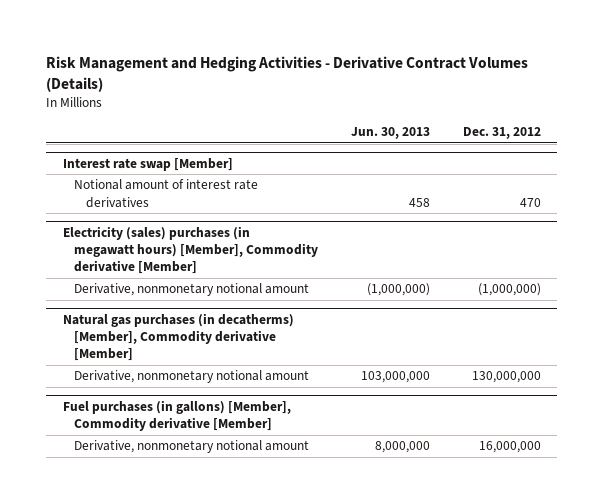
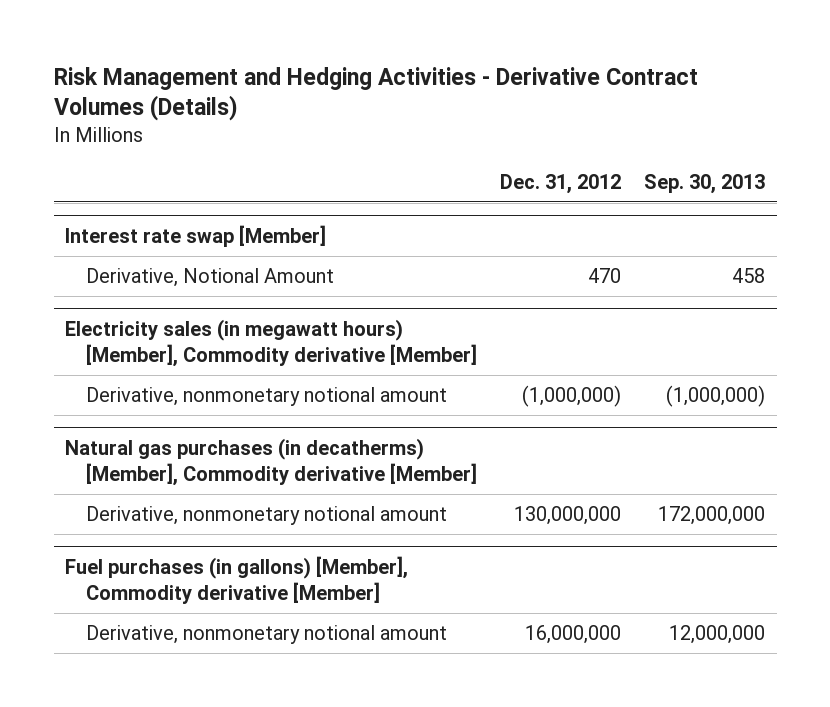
[351,127,431,140] Jun. 30, 2013 -> none
none -> [644,174,766,195] Sep. 30, 2013
[74,179,259,208] Notional amount of interest rate derivatives -> none
none -> [86,268,335,288] Derivative, Notional Amount
[62,225,319,275] Electricity (sales) purchases (in megawatt hours) [Member], Commodity derivative [Member] -> [65,318,478,367] Electricity sales (in megawatt hours) [Member], Commodity derivative [Member]

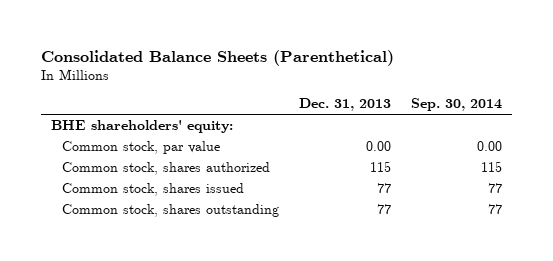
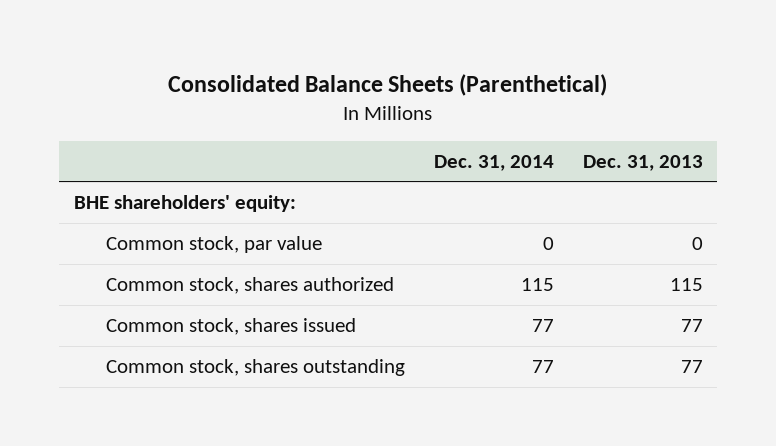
[411,98,503,112] Sep. 30, 2014 -> none
none -> [434,154,555,171] Dec. 31, 2014
[365,141,391,152] 0.00 -> [691,237,703,251] 0

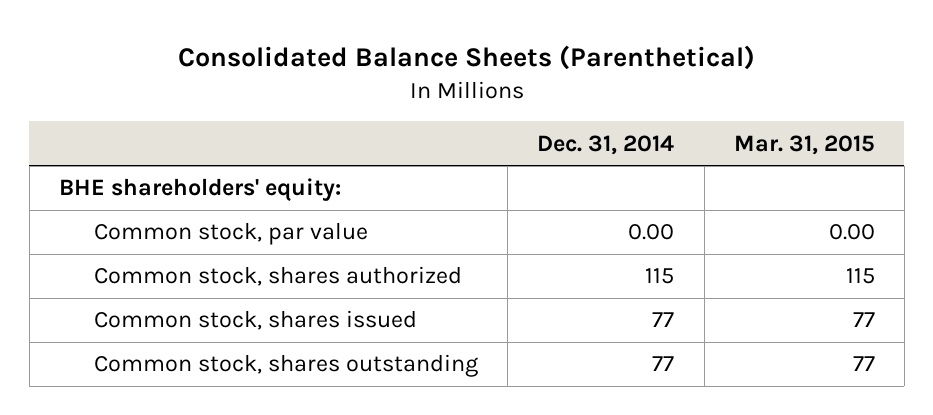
[582,154,703,171] Dec. 31, 2013 -> none
none -> [733,134,875,155] Mar. 31, 2015
[543,237,555,251] 0 -> [628,224,675,241] 0.00

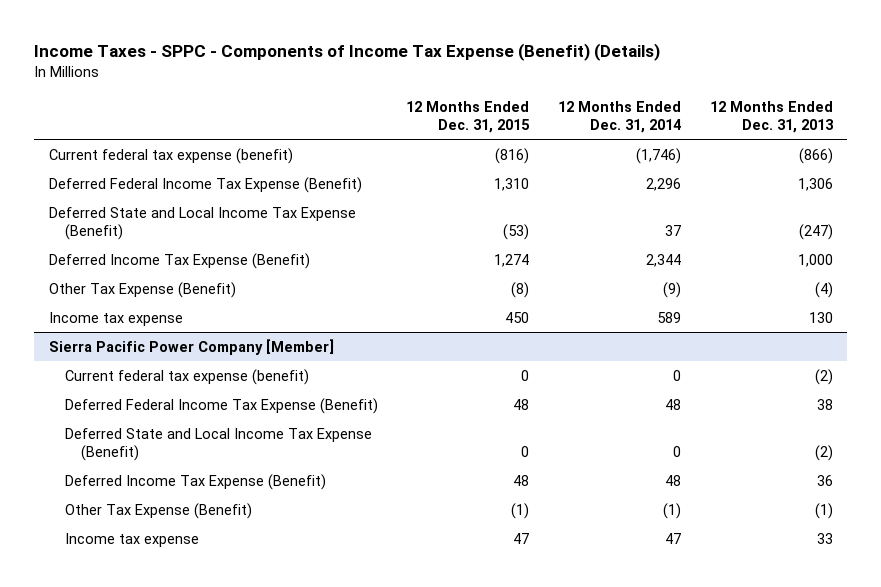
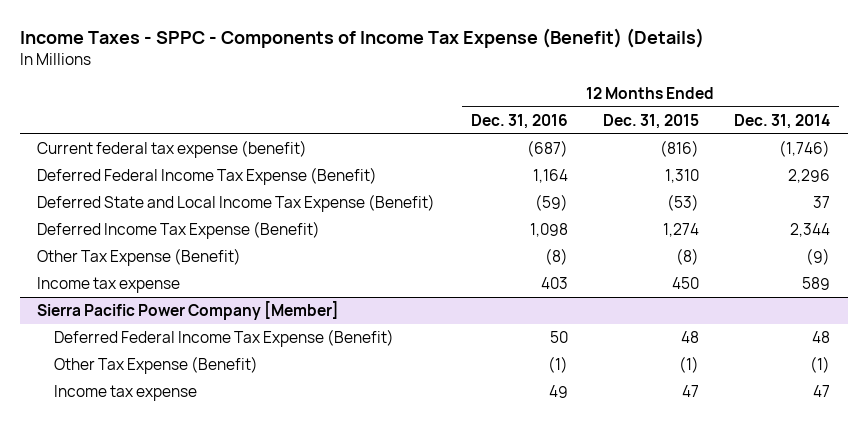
[709,100,834,133] 12 Months Ended Dec. 31, 2013 -> none
none -> [470,113,568,129] Dec. 31, 2016
[64,368,309,385] Current federal tax expense (benefit) -> none
[64,427,372,462] Deferred State and Local Income Tax Expense (Benefit) -> none
[64,473,326,490] Deferred Income Tax Expense (Benefit) -> none

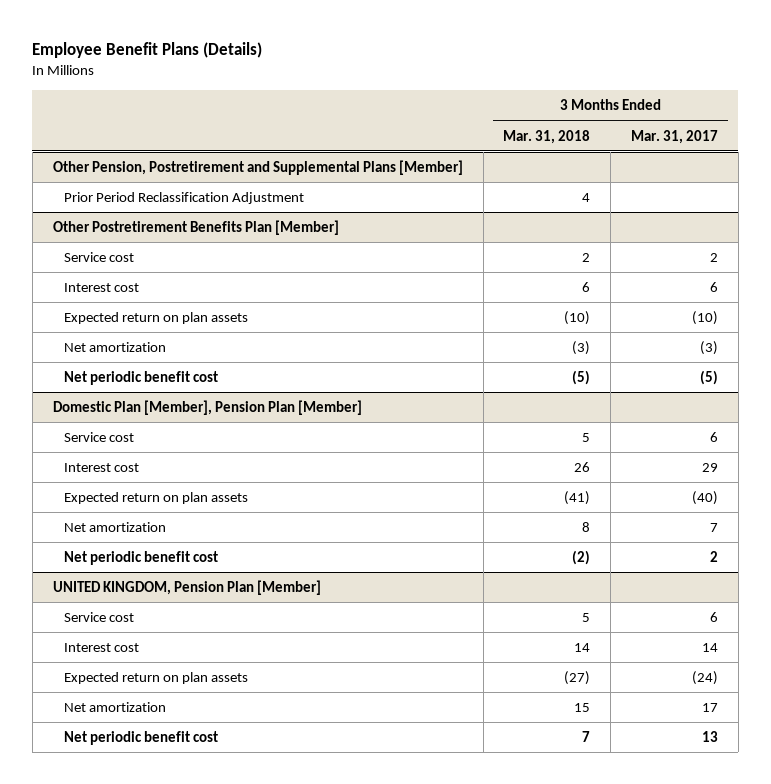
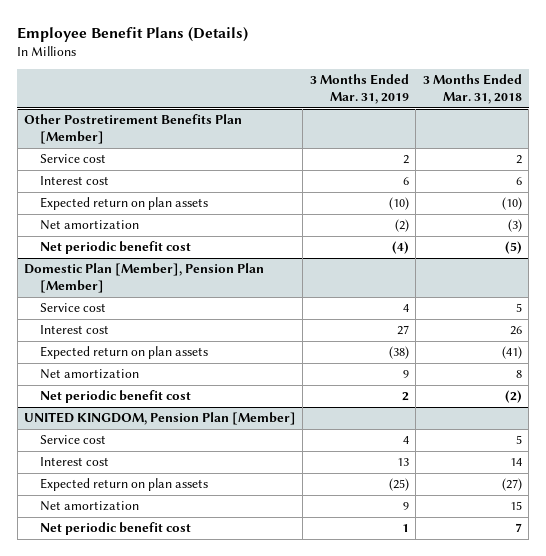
[630,129,718,144] Mar. 31, 2017 -> none
none -> [309,74,409,105] 3 Months Ended Mar. 31, 2019
[52,160,463,176] Other Pension, Postretirement and Supplemental Plans [Member] -> none
[64,192,305,205] Prior Period Reclassification Adjustment -> none

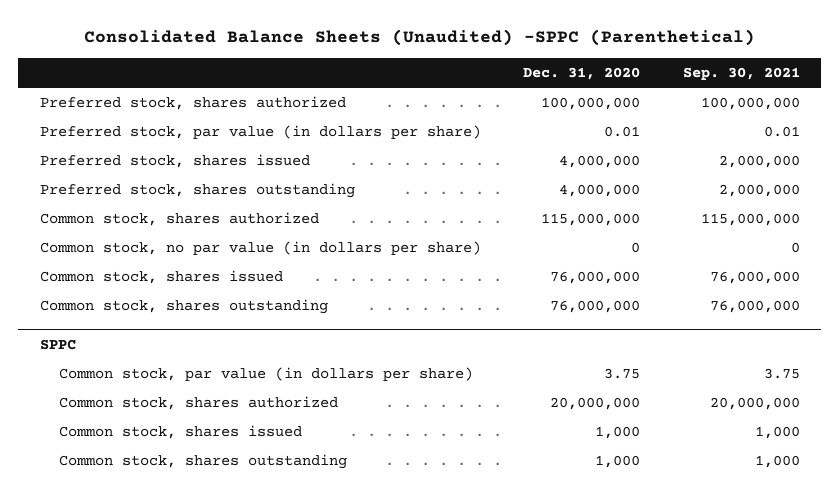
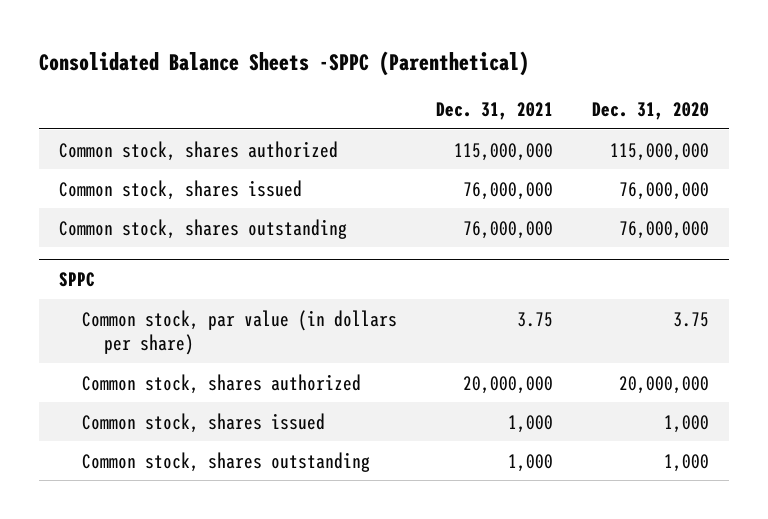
[83,29,755,47] Consolidated Balance Sheets (Unaudited) -SPPC (Parenthetical) -> [39,50,530,76] Consolidated Balance Sheets -SPPC (Parenthetical)
[682,67,800,81] Sep. 30, 2021 -> none
none -> [435,101,553,120] Dec. 31, 2021
[39,96,346,111] Preferred stock, shares authorized -> none
[39,125,481,140] Preferred stock, par value (in dollars per share) -> none
[39,154,310,169] Preferred stock, shares issued -> none
[39,183,355,199] Preferred stock, shares outstanding -> none
[39,241,481,256] Common stock, no par value (in dollars per share) -> none

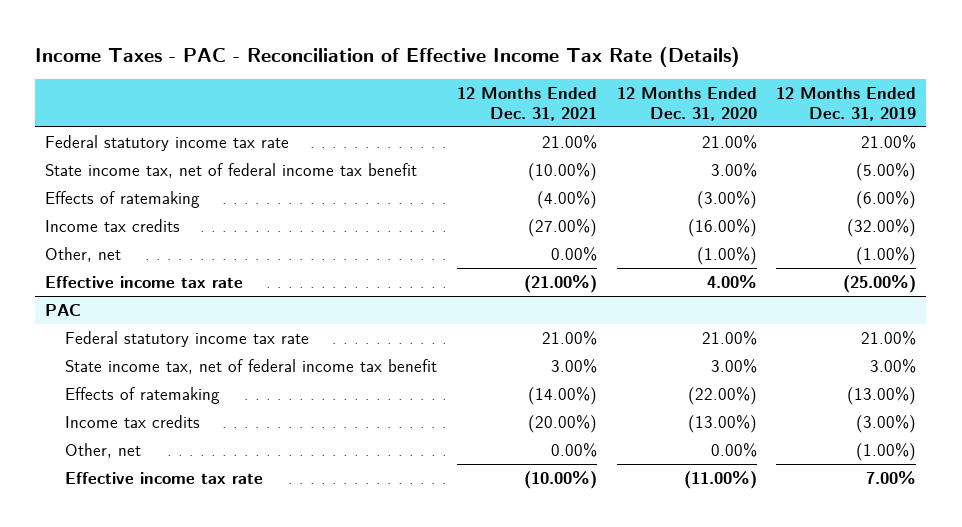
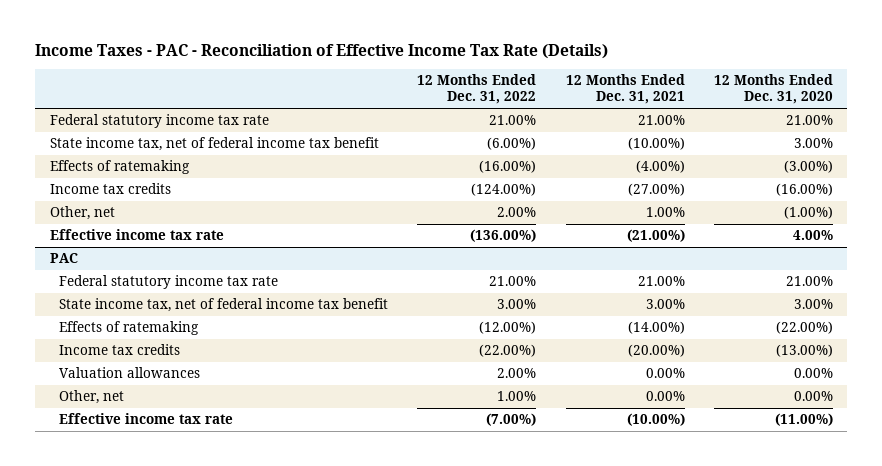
[776,86,917,121] 12 Months Ended Dec. 31, 2019 -> none
none -> [417,74,537,105] 12 Months Ended Dec. 31, 2022
[551,246,598,261] 0.00% -> [645,207,685,218] 1.00%
none -> [59,367,201,379] Valuation allowances

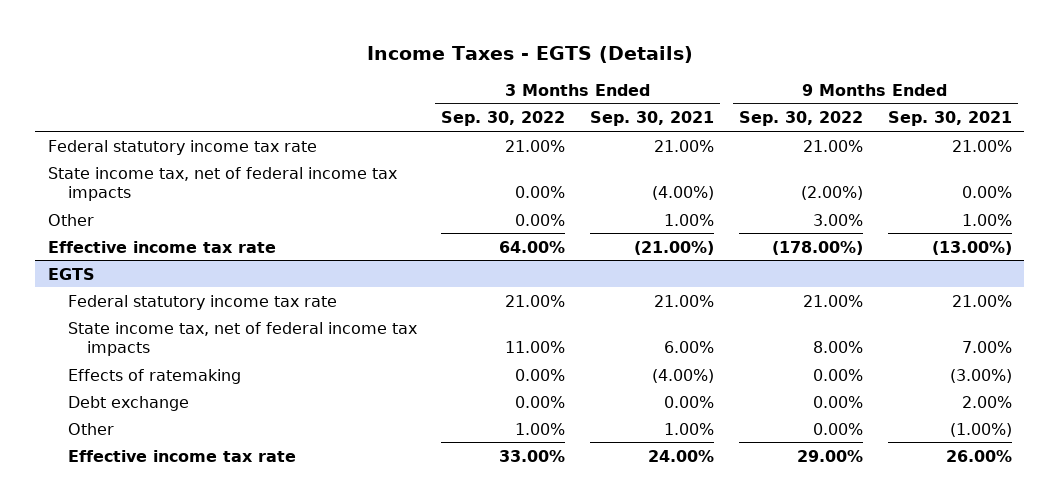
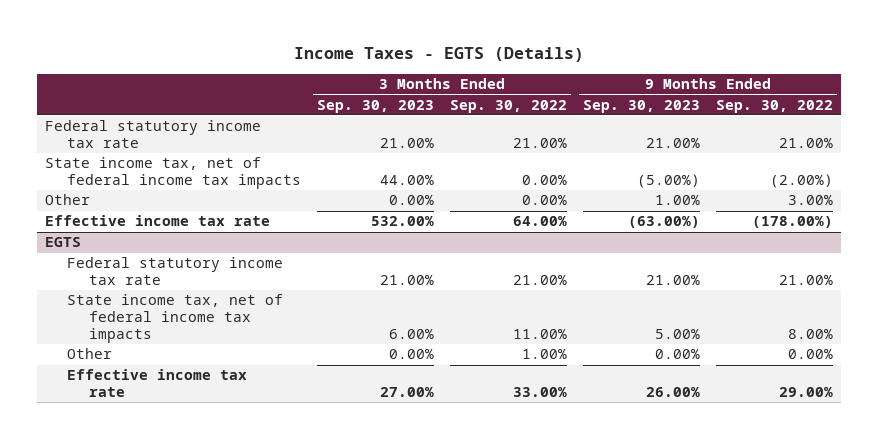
[590,111,715,127] Sep. 30, 2021 -> none
[887,111,1012,127] Sep. 30, 2021 -> none
none -> [316,99,434,113] Sep. 30, 2023
none -> [582,99,700,113] Sep. 30, 2023
[67,368,241,384] Effects of ratemaking -> none
[67,395,189,411] Debt exchange -> none

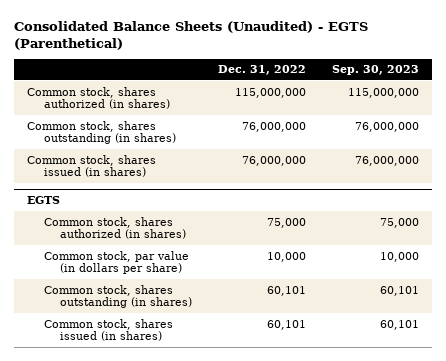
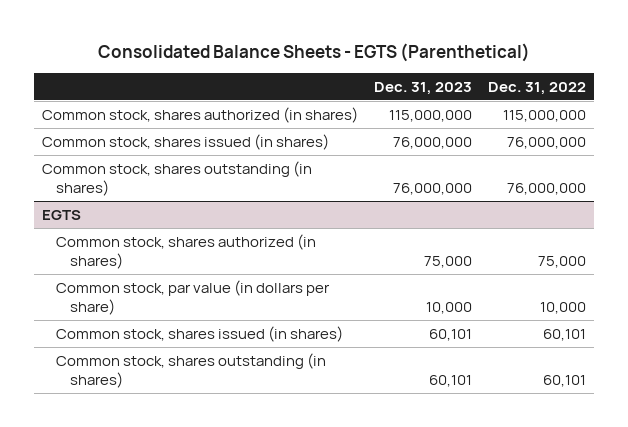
[13,20,368,50] Consolidated Balance Sheets (Unaudited) - EGTS (Parenthetical) -> [98,42,531,62] Consolidated Balance Sheets - EGTS (Parenthetical)
[331,65,419,76] Sep. 30, 2023 -> none
none -> [374,81,473,95] Dec. 31, 2023
[26,120,176,145] Common stock, shares outstanding (in shares) -> [42,161,313,197] Common stock, shares outstanding (in shares)
[43,284,193,309] Common stock, shares outstanding (in shares) -> [55,353,326,389] Common stock, shares outstanding (in shares)

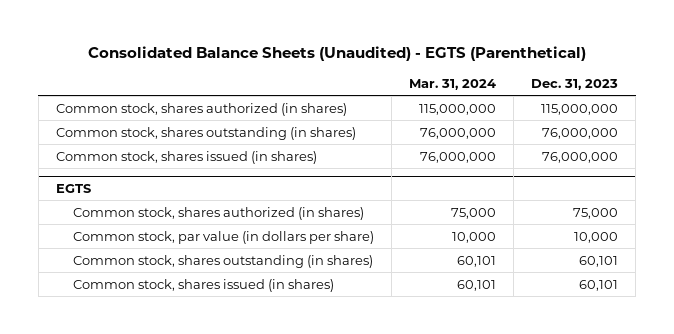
[98,42,531,62] Consolidated Balance Sheets - EGTS (Parenthetical) -> [87,46,586,62] Consolidated Balance Sheets (Unaudited) - EGTS (Parenthetical)
[488,81,587,95] Dec. 31, 2022 -> none
none -> [409,78,497,90] Mar. 31, 2024
[42,134,330,151] Common stock, shares issued (in shares) -> [55,150,317,164] Common stock, shares issued (in shares)
[55,326,343,343] Common stock, shares issued (in shares) -> [73,278,335,292] Common stock, shares issued (in shares)

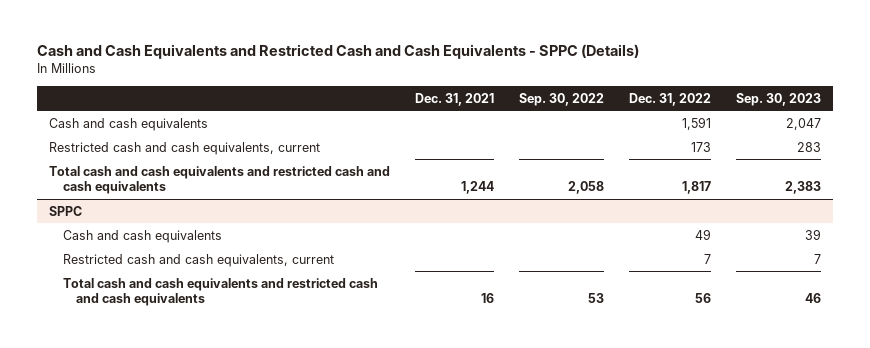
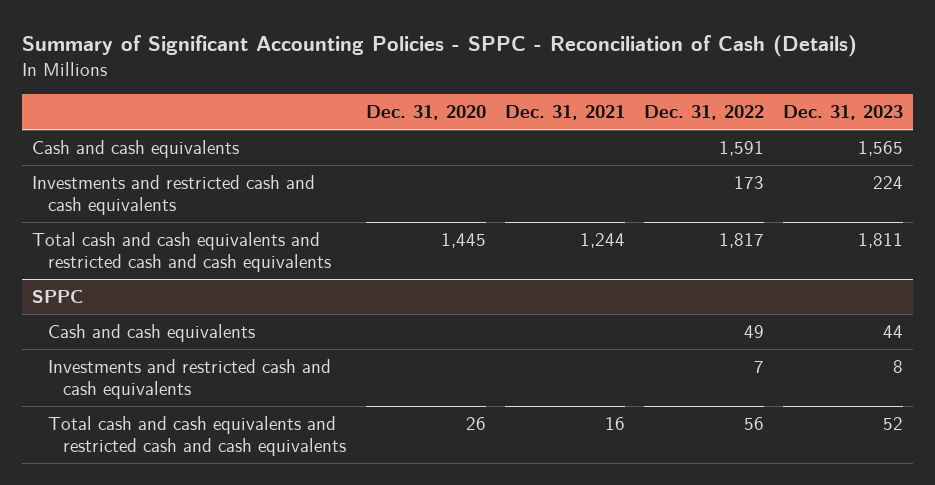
[36,44,639,60] Cash and Cash Equivalents and Restricted Cash and Cash Equivalents - SPPC (Details) -> [22,34,858,57] Summary of Significant Accounting Policies - SPPC - Reconciliation of Cash (Details)
[518,92,604,106] Sep. 30, 2022 -> none
[735,92,821,106] Sep. 30, 2023 -> none
none -> [365,105,486,121] Dec. 31, 2020
none -> [783,105,904,121] Dec. 31, 2023
[49,141,321,155] Restricted cash and cash equivalents, current -> [31,175,315,215] Investments and restricted cash and cash equivalents
[62,253,334,267] Restricted cash and cash equivalents, current -> [47,359,331,399] Investments and restricted cash and cash equivalents

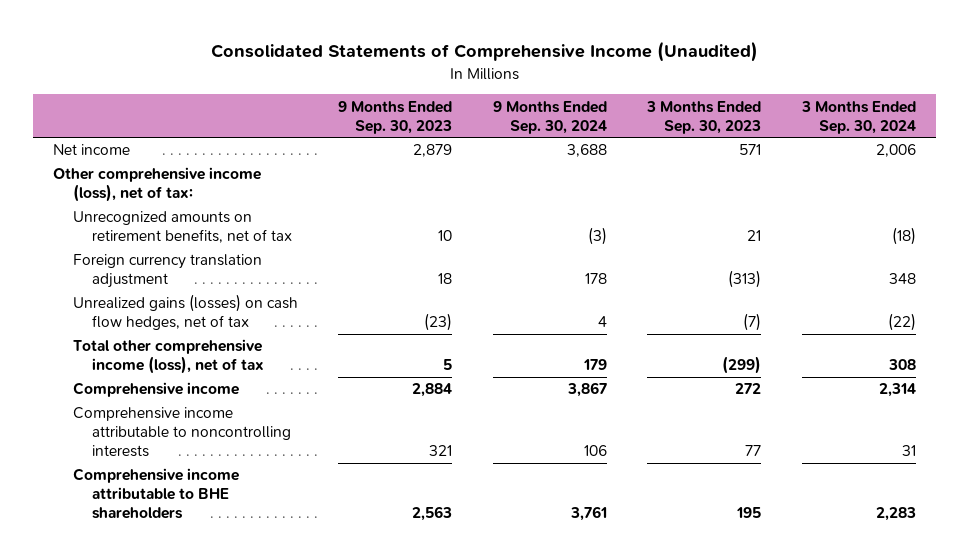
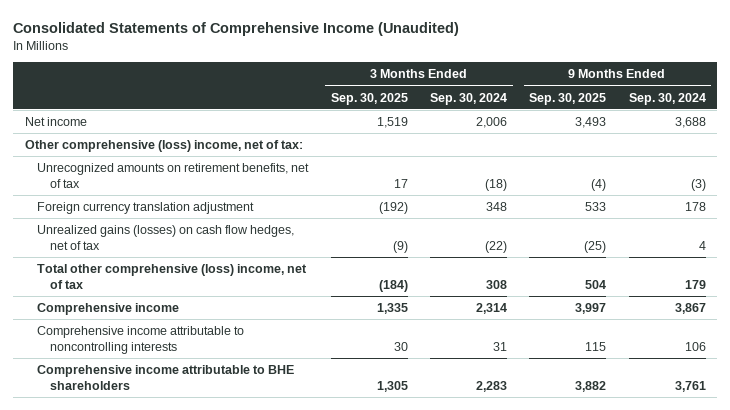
[338,100,453,134] 9 Months Ended Sep. 30, 2023 -> none
[646,100,762,134] 3 Months Ended Sep. 30, 2023 -> none
none -> [330,92,408,105] Sep. 30, 2025
none -> [529,92,607,105] Sep. 30, 2025
[53,167,262,203] Other comprehensive income (loss), net of tax: -> [24,139,303,152] Other comprehensive (loss) income, net of tax:
[72,339,265,375] Total other comprehensive income (loss), net of tax -> [37,263,308,289] Total other comprehensive (loss) income, net of tax

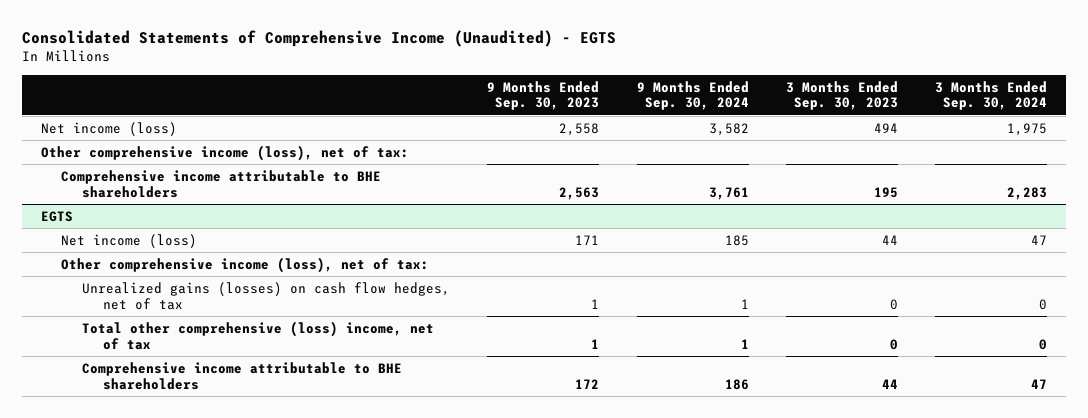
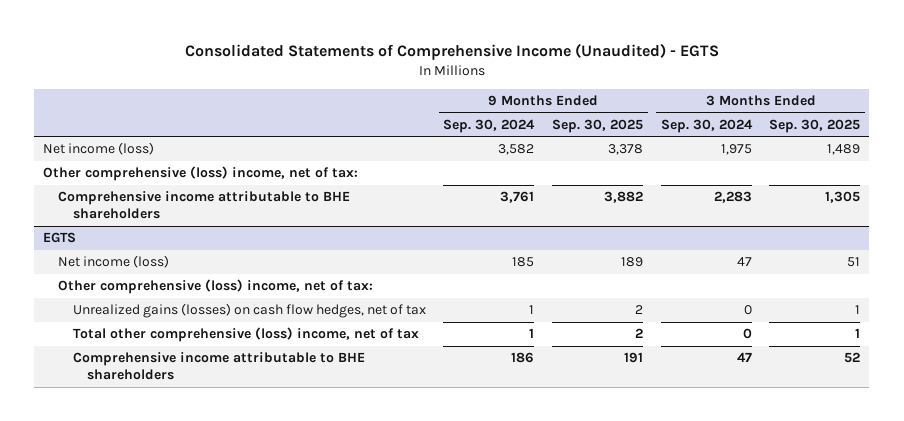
[487,80,600,111] 9 Months Ended Sep. 30, 2023 -> none
[785,80,898,111] 3 Months Ended Sep. 30, 2023 -> none
none -> [552,118,644,133] Sep. 30, 2025
none -> [769,118,861,133] Sep. 30, 2025
[40,144,409,161] Other comprehensive income (loss), net of tax: -> [43,166,359,182] Other comprehensive (loss) income, net of tax:
[61,256,430,273] Other comprehensive income (loss), net of tax: -> [57,279,373,295] Other comprehensive (loss) income, net of tax:

